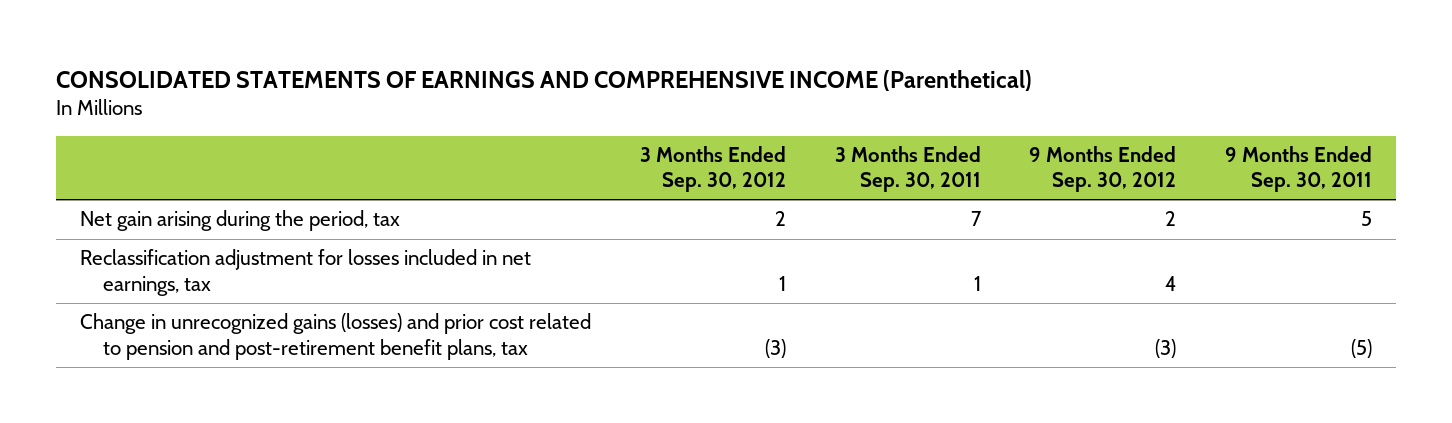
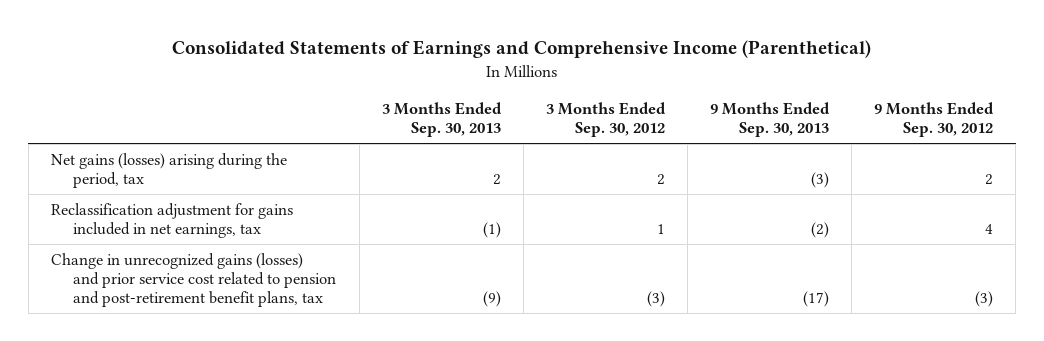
[55,69,1032,91] CONSOLIDATED STATEMENTS OF EARNINGS AND COMPREHENSIVE INCOME (Parenthetical) -> [172,40,872,59] Consolidated Statements of Earnings and Comprehensive Income (Parenthetical)
[834,146,981,193] 3 Months Ended Sep. 30, 2011 -> none
[1225,146,1373,193] 9 Months Ended Sep. 30, 2011 -> none
none -> [381,102,502,138] 3 Months Ended Sep. 30, 2013
none -> [710,102,831,138] 9 Months Ended Sep. 30, 2013
[80,210,401,232] Net gain arising during the period, tax -> [50,152,287,189] Net gains (losses) arising during the period, tax
[80,249,532,296] Reclassification adjustment for losses included in net earnings, tax -> [50,202,293,239] Reclassification adjustment for gains included in net earnings, tax
[80,313,592,360] Change in unrecognized gains (losses) and prior cost related to pension and post-retirement benefit plans, tax -> [50,252,337,308] Change in unrecognized gains (losses) and prior service cost related to pension and post-retirement benefit plans, tax

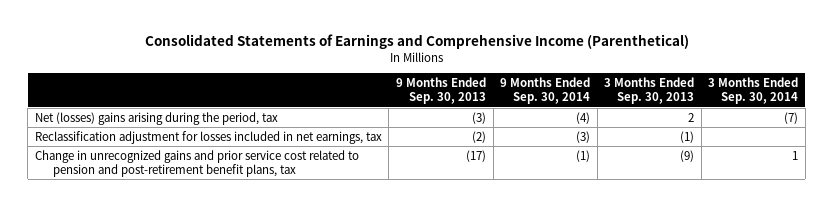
[545,102,666,138] 3 Months Ended Sep. 30, 2012 -> none
[874,102,995,138] 9 Months Ended Sep. 30, 2012 -> none
none -> [500,77,591,105] 9 Months Ended Sep. 30, 2014
none -> [708,77,799,105] 3 Months Ended Sep. 30, 2014
[50,152,287,189] Net gains (losses) arising during the period, tax -> [34,111,278,125] Net (losses) gains arising during the period, tax
[50,202,293,239] Reclassification adjustment for gains included in net earnings, tax -> [34,130,382,144] Reclassification adjustment for losses included in net earnings, tax
[50,252,337,308] Change in unrecognized gains (losses) and prior service cost related to pension and post-retirement benefit plans, tax -> [34,149,359,177] Change in unrecognized gains and prior service cost related to pension and post-retirement benefit plans, tax

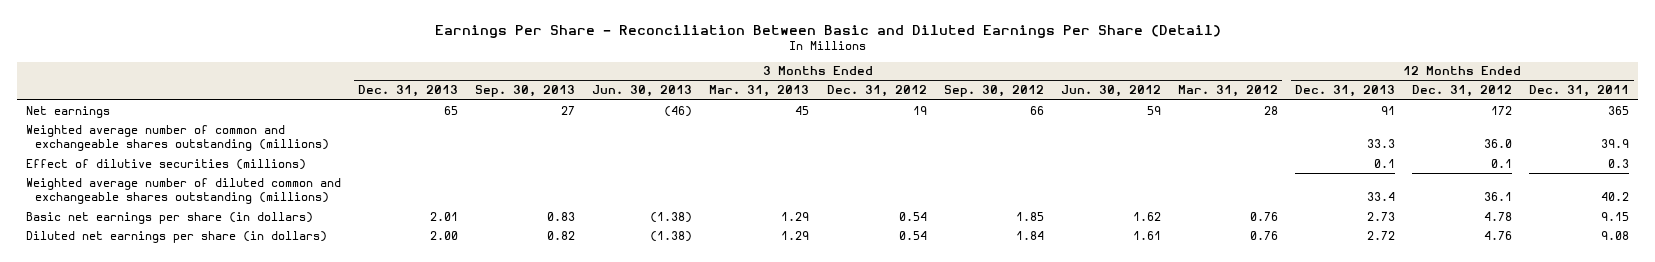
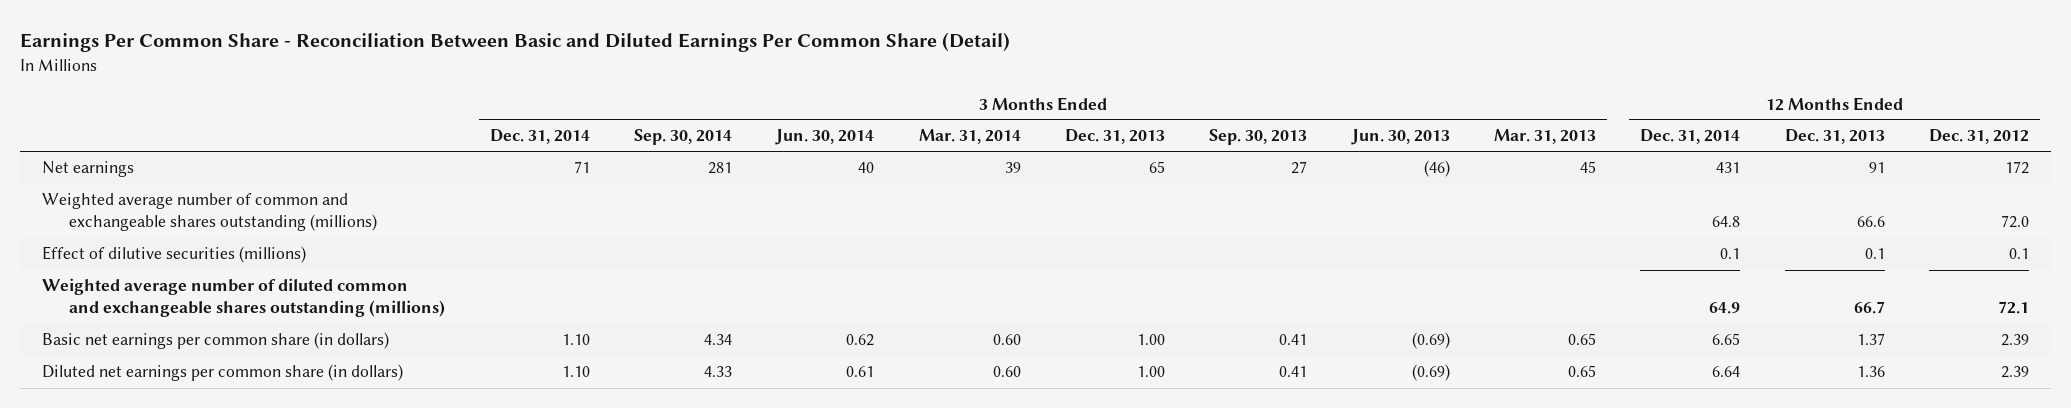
[434,24,1221,38] Earnings Per Share - Reconciliation Between Basic and Diluted Earnings Per Share (Detail) -> [19,32,1010,53] Earnings Per Common Share - Reconciliation Between Basic and Diluted Earnings Per Common Share (Detail)
[826,85,927,98] Dec. 31, 2012 -> none
[943,85,1044,98] Sep. 30, 2012 -> none
[1060,85,1161,98] Jun. 30, 2012 -> none
[1178,85,1279,98] Mar. 31, 2012 -> none
[1529,85,1630,98] Dec. 31, 2011 -> none
none -> [489,129,590,145] Dec. 31, 2014
none -> [634,129,733,146] Sep. 30, 2014
none -> [775,129,875,146] Jun. 30, 2014
none -> [918,129,1021,145] Mar. 31, 2014
none -> [1640,129,1741,145] Dec. 31, 2014
[1367,139,1396,149] 33.3 -> [1856,216,1885,228] 66.6
[1484,139,1513,149] 36.0 -> [2001,215,2030,229] 72.0
[1367,192,1396,202] 33.4 -> [1853,301,1885,315] 66.7
[1484,192,1513,202] 36.1 -> [1998,301,2030,315] 72.1
[25,211,313,224] Basic net earnings per share (in dollars) -> [42,332,390,350] Basic net earnings per common share (in dollars)
[429,211,458,221] 2.01 -> [1137,334,1166,346] 1.00
[547,211,576,221] 0.83 -> [1279,334,1308,346] 0.41
[650,211,693,223] (1.38) -> [1411,332,1450,350] (0.69)
[781,211,810,221] 1.29 -> [1568,333,1597,346] 0.65
[1367,211,1396,221] 2.73 -> [1856,333,1885,346] 1.37
[1484,211,1513,221] 4.78 -> [2001,334,2030,347] 2.39
[25,230,327,243] Diluted net earnings per share (in dollars) -> [42,364,404,382] Diluted net earnings per common share (in dollars)
[429,230,458,240] 2.00 -> [1137,366,1166,378] 1.00
[547,230,576,240] 0.82 -> [1279,366,1308,378] 0.41
[650,230,693,242] (1.38) -> [1411,364,1450,382] (0.69)
[781,230,810,240] 1.29 -> [1568,365,1597,378] 0.65
[1367,230,1396,240] 2.72 -> [1856,366,1885,378] 1.36
[1484,230,1513,240] 4.76 -> [2001,366,2030,379] 2.39

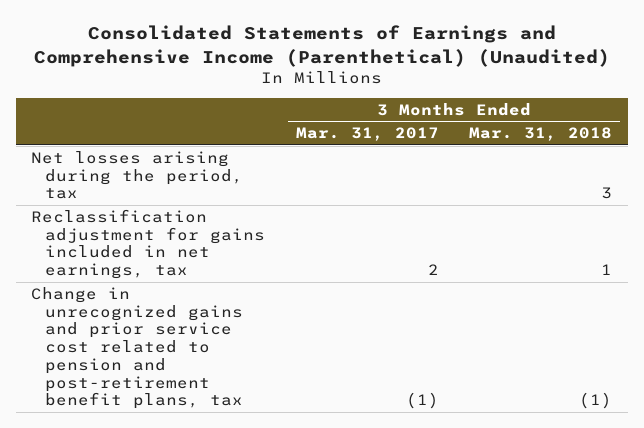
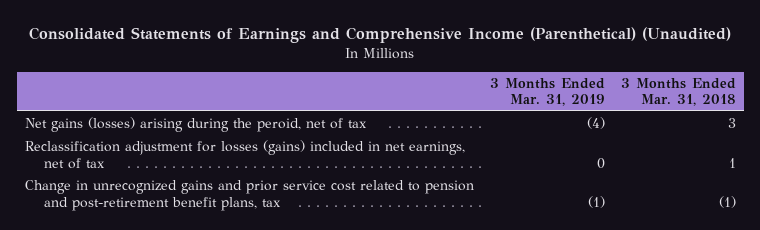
[295,127,439,142] Mar. 31, 2017 -> none
none -> [489,77,605,107] 3 Months Ended Mar. 31, 2019
[31,150,244,200] Net losses arising during the period, tax -> [24,117,367,133] Net gains (losses) arising during the peroid, net of tax
[31,208,266,280] Reclassification adjustment for gains included in net earnings, tax -> [24,140,465,169] Reclassification adjustment for losses (gains) included in net earnings, net of tax

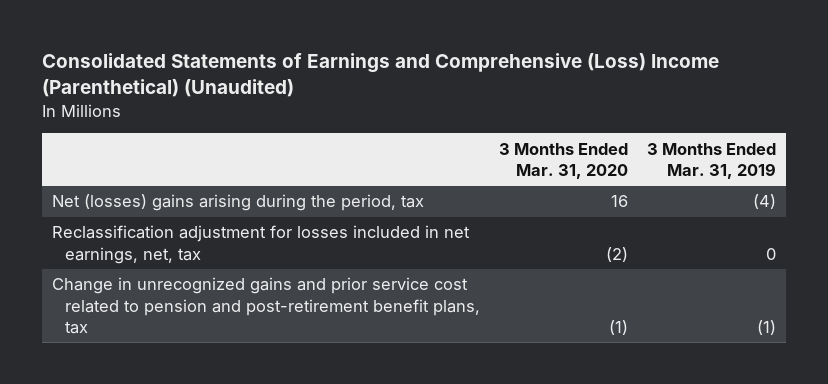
[29,26,732,43] Consolidated Statements of Earnings and Comprehensive Income (Parenthetical) (Unaudited) -> [42,53,720,98] Consolidated Statements of Earnings and Comprehensive (Loss) Income (Parenthetical) (Unaudited)
[620,77,736,107] 3 Months Ended Mar. 31, 2018 -> none
none -> [499,142,629,180] 3 Months Ended Mar. 31, 2020
[24,117,367,133] Net gains (losses) arising during the peroid, net of tax -> [51,194,424,212] Net (losses) gains arising during the period, tax
[24,140,465,169] Reclassification adjustment for losses (gains) included in net earnings, net of tax -> [51,225,470,264] Reclassification adjustment for losses included in net earnings, net, tax

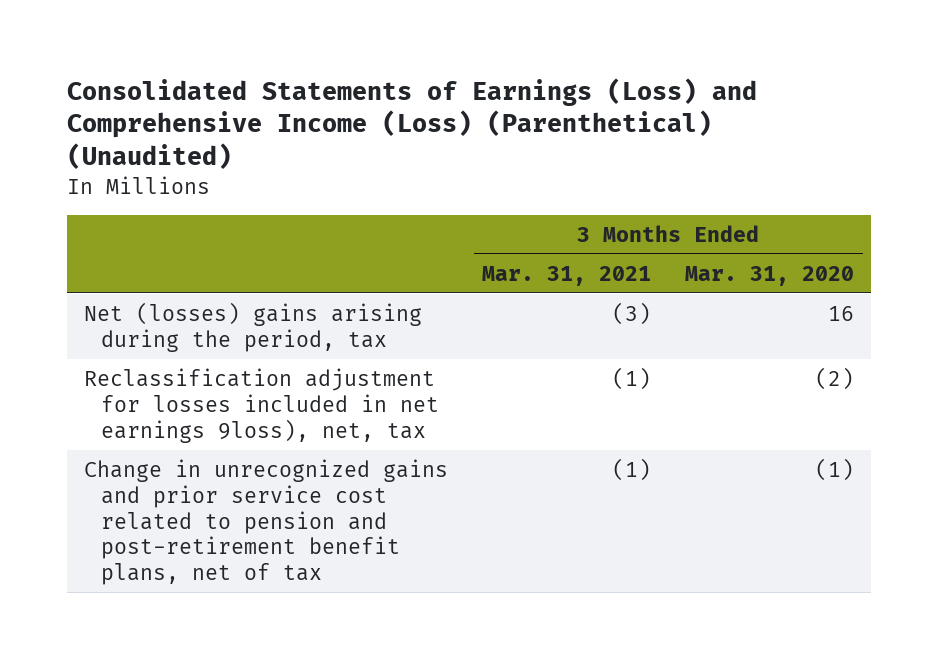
[42,53,720,98] Consolidated Statements of Earnings and Comprehensive (Loss) Income (Parenthetical) (Unaudited) -> [66,77,757,170] Consolidated Statements of Earnings (Loss) and Comprehensive Income (Loss) (Parenthetical) (Unaudited)
[647,142,777,180] 3 Months Ended Mar. 31, 2019 -> none
none -> [482,265,652,286] Mar. 31, 2021
[51,225,470,264] Reclassification adjustment for losses included in net earnings, net, tax -> [83,367,439,443] Reclassification adjustment for losses included in net earnings 9loss), net, tax
[51,277,481,335] Change in unrecognized gains and prior service cost related to pension and post-retirement benefit plans, tax -> [83,458,448,586] Change in unrecognized gains and prior service cost related to pension and post-retirement benefit plans, net of tax

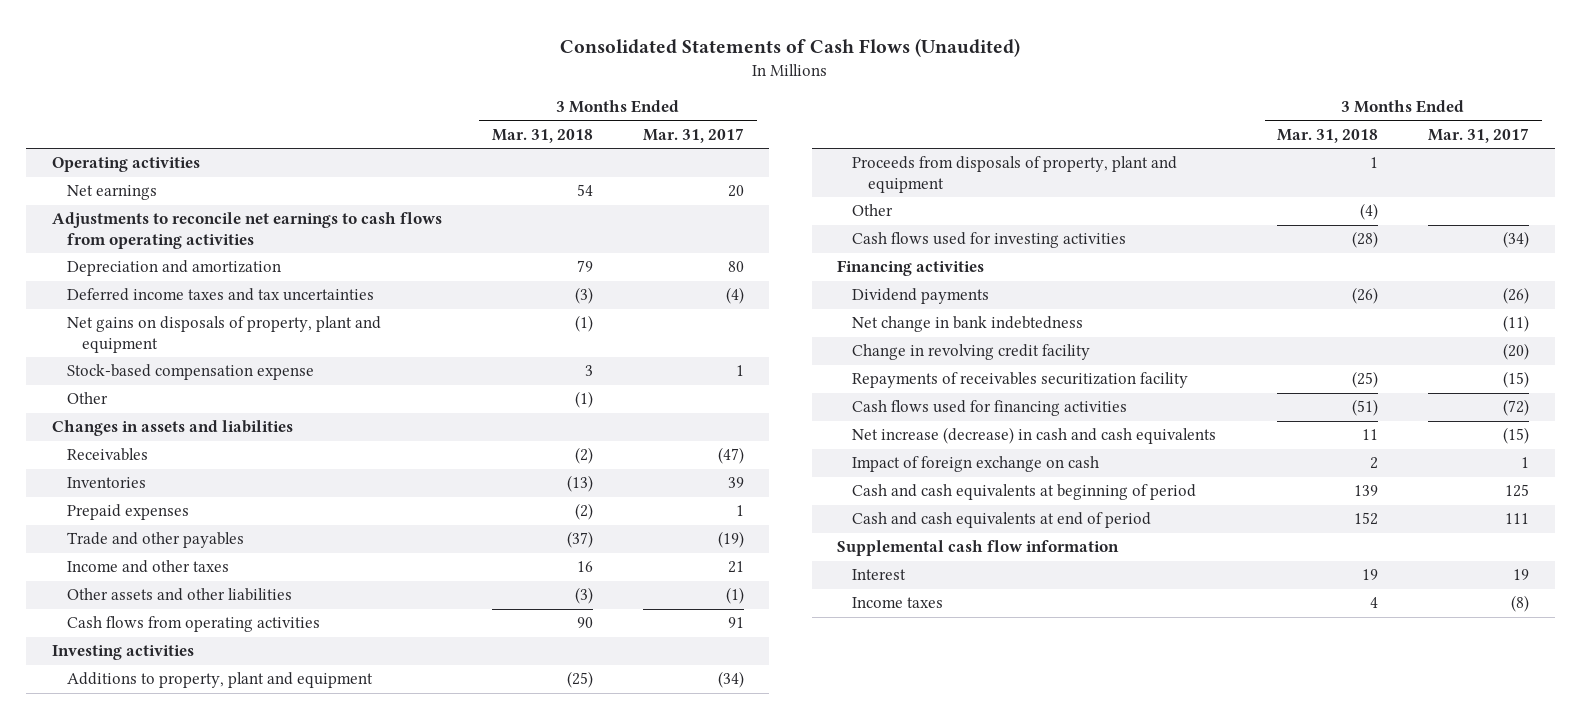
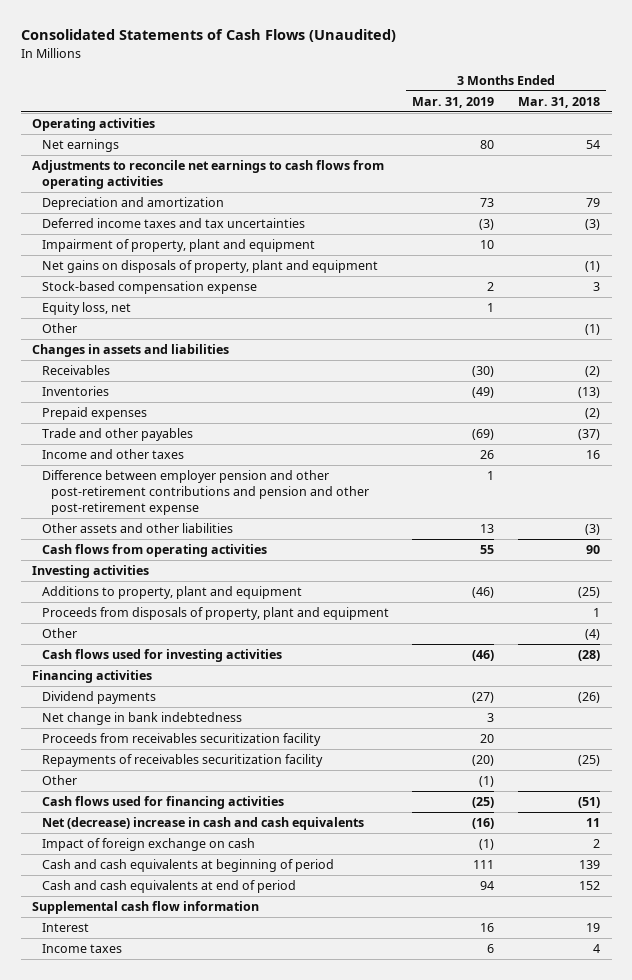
[642,127,744,143] Mar. 31, 2017 -> none
none -> [412,96,495,108] Mar. 31, 2019
none -> [41,238,315,252] Impairment of property, plant and equipment
none -> [41,301,131,315] Equity loss, net
none -> [41,469,370,515] Difference between employer pension and other post-retirement contributions and pension and other post-retirement expense
[852,344,1091,361] Change in revolving credit facility -> none
none -> [41,732,321,746] Proceeds from receivables securitization facility
none -> [41,774,77,785] Other
[852,427,1217,445] Net increase (decrease) in cash and cash equivalents -> [41,816,364,830] Net (decrease) increase in cash and cash equivalents

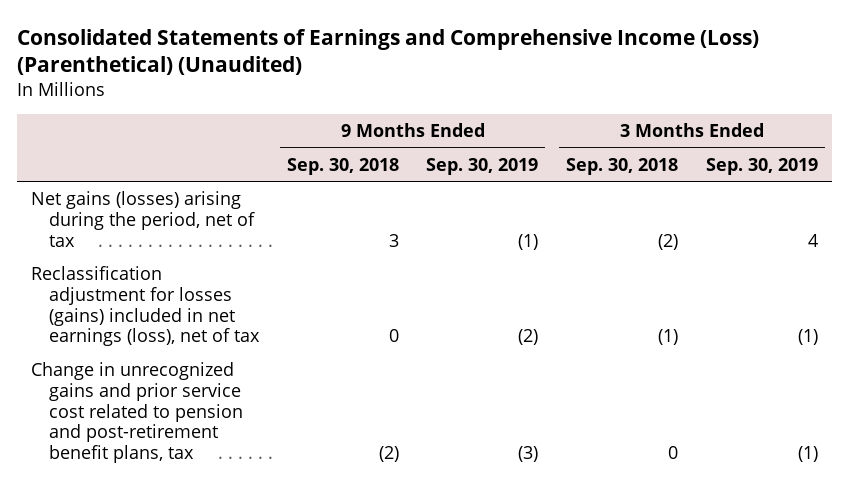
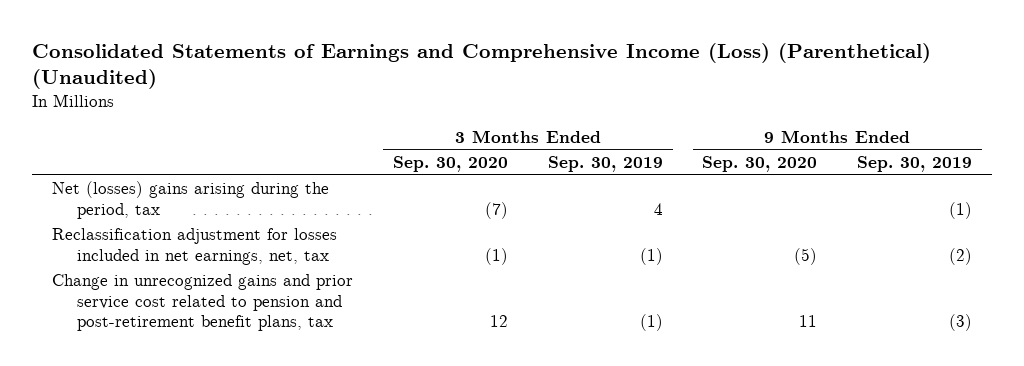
[286,157,399,175] Sep. 30, 2018 -> none
[566,157,679,175] Sep. 30, 2018 -> none
none -> [392,156,508,173] Sep. 30, 2020
none -> [702,156,818,173] Sep. 30, 2020
[31,191,256,247] Net gains (losses) arising during the period, net of tax -> [51,181,329,219] Net (losses) gains arising during the period, tax
[31,266,261,347] Reclassification adjustment for losses (gains) included in net earnings (loss), net of tax -> [51,228,337,265] Reclassification adjustment for losses included in net earnings, net, tax

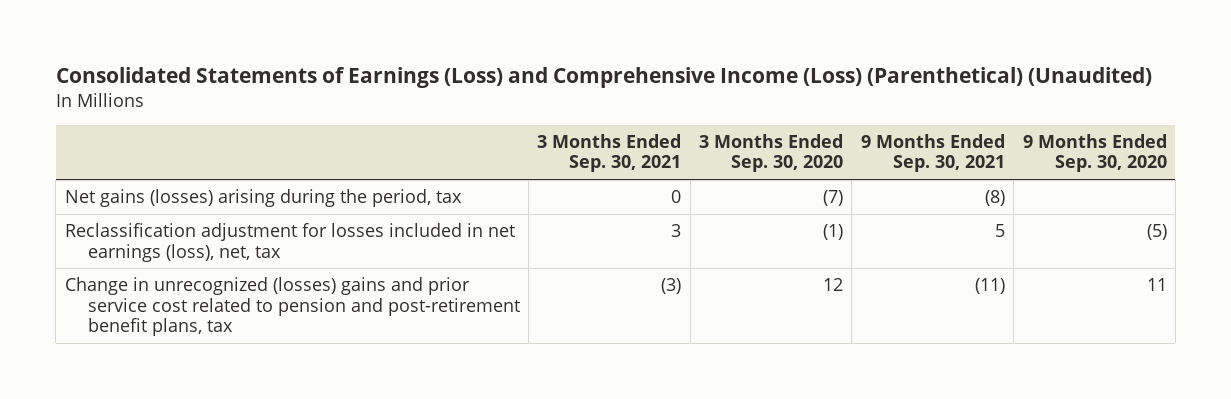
[31,43,931,90] Consolidated Statements of Earnings and Comprehensive Income (Loss) (Parenthetical) (Unaudited) -> [55,67,1152,89] Consolidated Statements of Earnings (Loss) and Comprehensive Income (Loss) (Parenthetical) (Unaudited)
[547,156,663,173] Sep. 30, 2019 -> none
[857,156,973,173] Sep. 30, 2019 -> none
none -> [537,134,682,173] 3 Months Ended Sep. 30, 2021
none -> [860,134,1005,173] 9 Months Ended Sep. 30, 2021
[51,181,329,219] Net (losses) gains arising during the period, tax -> [64,189,462,208] Net gains (losses) arising during the period, tax
[51,228,337,265] Reclassification adjustment for losses included in net earnings, net, tax -> [64,223,515,262] Reclassification adjustment for losses included in net earnings (loss), net, tax
[51,274,353,332] Change in unrecognized gains and prior service cost related to pension and post-retirement benefit plans, tax -> [64,277,520,337] Change in unrecognized (losses) gains and prior service cost related to pension and post-retirement benefit plans, tax

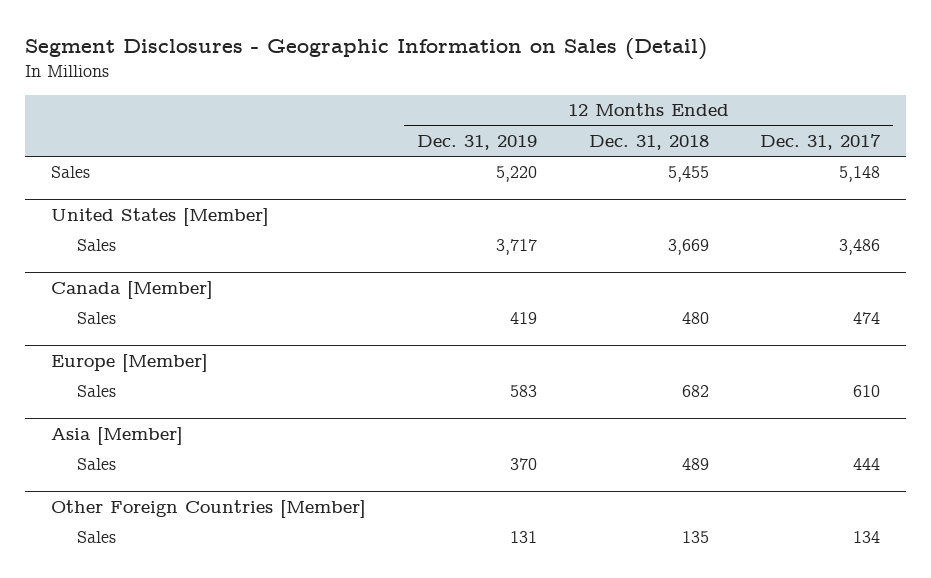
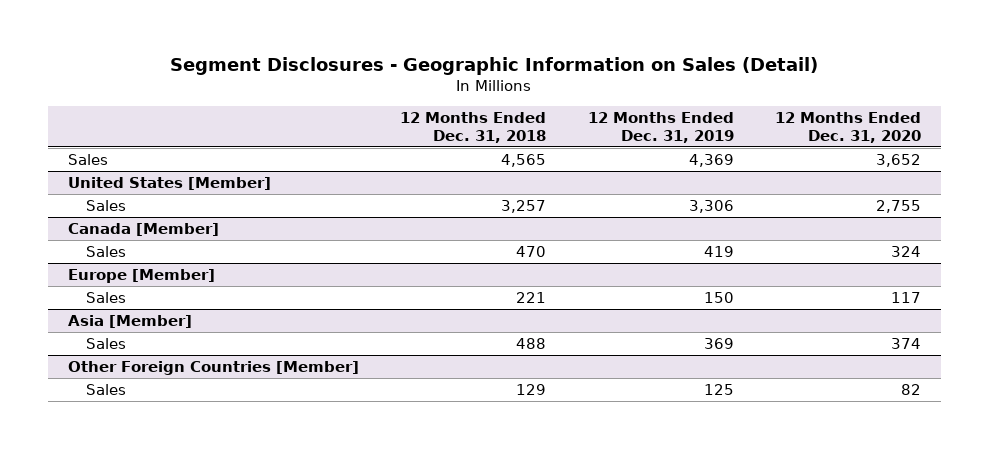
[760,133,882,150] Dec. 31, 2017 -> none
none -> [774,112,921,143] 12 Months Ended Dec. 31, 2020
[496,166,538,183] 5,220 -> [688,153,734,167] 4,369
[667,166,709,183] 5,455 -> [501,153,547,167] 4,565
[496,239,538,256] 3,717 -> [688,199,734,213] 3,306
[667,239,709,256] 3,669 -> [501,199,547,213] 3,257
[681,312,709,325] 480 -> [516,245,547,257] 470
[510,385,538,398] 583 -> [703,291,734,303] 150
[681,385,709,398] 682 -> [516,291,547,303] 221
[510,458,538,471] 370 -> [703,337,734,349] 369
[681,458,709,471] 489 -> [516,337,547,349] 488
[510,531,538,544] 131 -> [703,383,734,395] 125
[681,531,709,544] 135 -> [516,383,547,395] 129

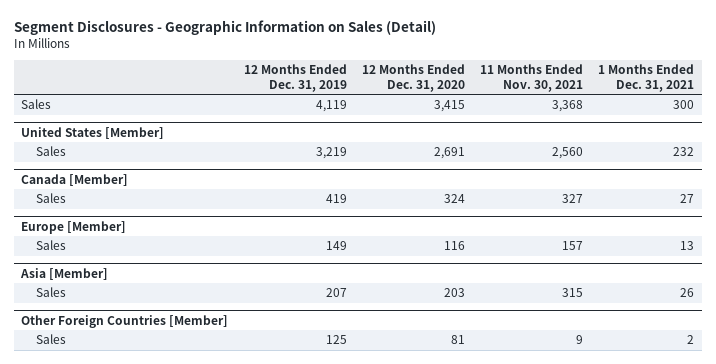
[400,112,547,143] 12 Months Ended Dec. 31, 2018 -> none
none -> [480,64,584,92] 11 Months Ended Nov. 30, 2021
none -> [598,64,695,92] 1 Months Ended Dec. 31, 2021
[688,153,734,167] 4,369 -> [315,100,347,113] 4,119
[875,153,921,167] 3,652 -> [433,100,465,113] 3,415
[688,199,734,213] 3,306 -> [315,147,347,160] 3,219
[875,199,921,213] 2,755 -> [433,147,465,160] 2,691
[703,291,734,303] 150 -> [325,241,347,251] 149
[890,291,921,303] 117 -> [443,241,465,251] 116
[703,337,734,349] 369 -> [325,288,347,298] 207
[890,337,921,349] 374 -> [443,288,465,298] 203
[900,383,921,395] 82 -> [450,335,465,345] 81

